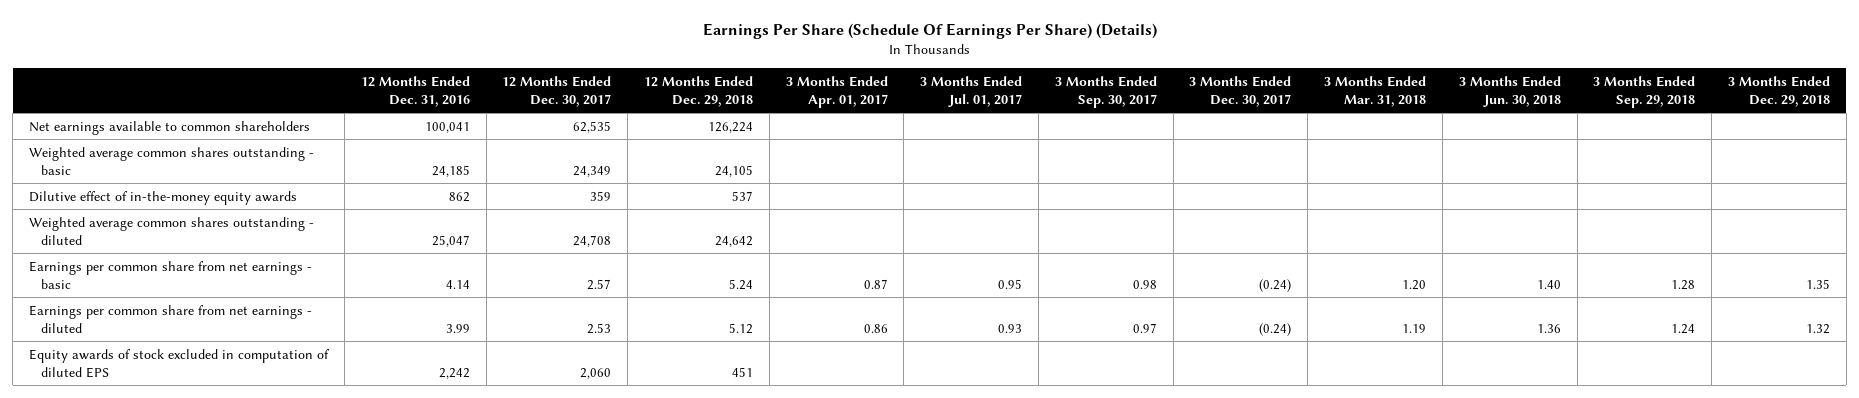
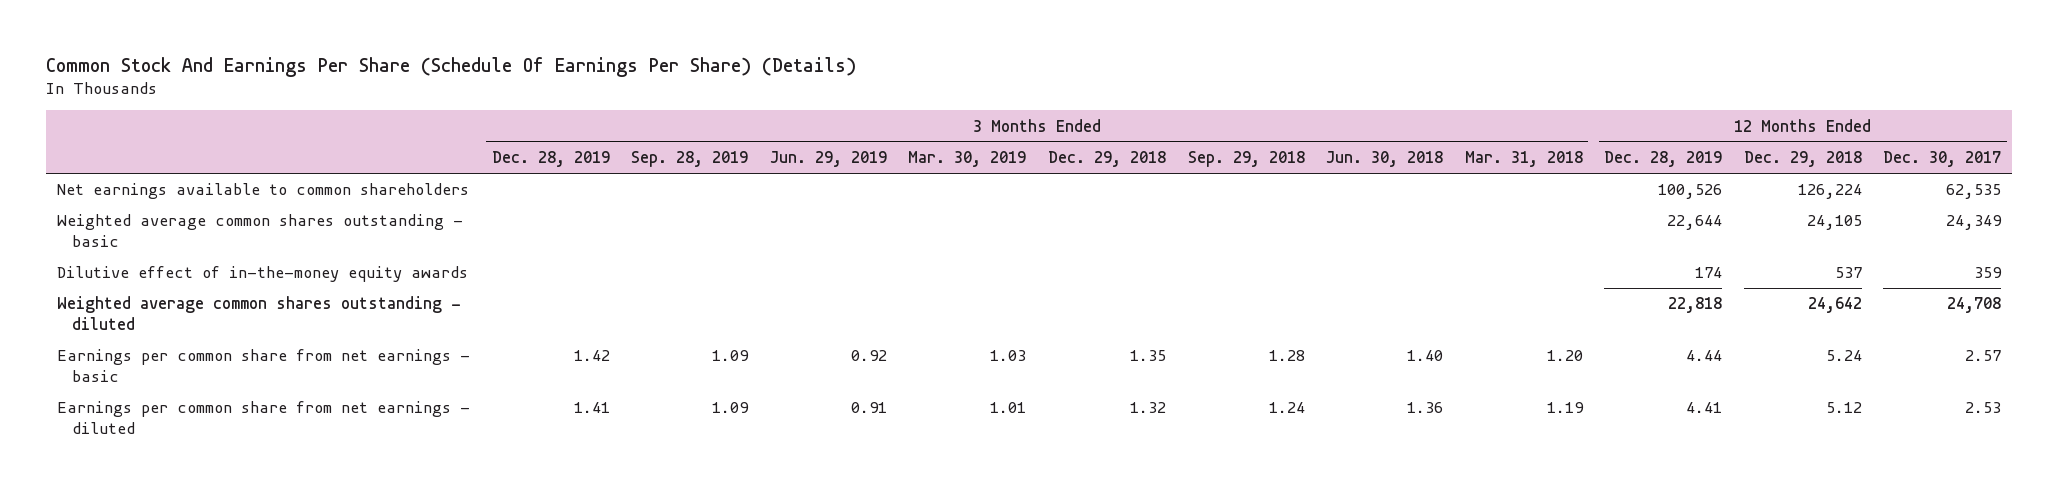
[702,22,1157,39] Earnings Per Share (Schedule Of Earnings Per Share) (Details) -> [46,56,857,77] Common Stock And Earnings Per Share (Schedule Of Earnings Per Share) (Details)
[360,75,470,107] 12 Months Ended Dec. 31, 2016 -> none
[785,75,888,108] 3 Months Ended Apr. 01, 2017 -> none
[920,75,1023,107] 3 Months Ended Jul. 01, 2017 -> none
[1054,75,1157,108] 3 Months Ended Sep. 30, 2017 -> none
[1189,75,1292,107] 3 Months Ended Dec. 30, 2017 -> none
none -> [491,151,610,168] Dec. 28, 2019
none -> [631,151,749,168] Sep. 28, 2019
none -> [769,151,887,168] Jun. 29, 2019
none -> [908,151,1027,168] Mar. 30, 2019
none -> [1604,151,1723,168] Dec. 28, 2019
[29,348,331,378] Equity awards of stock excluded in computation of diluted EPS -> none

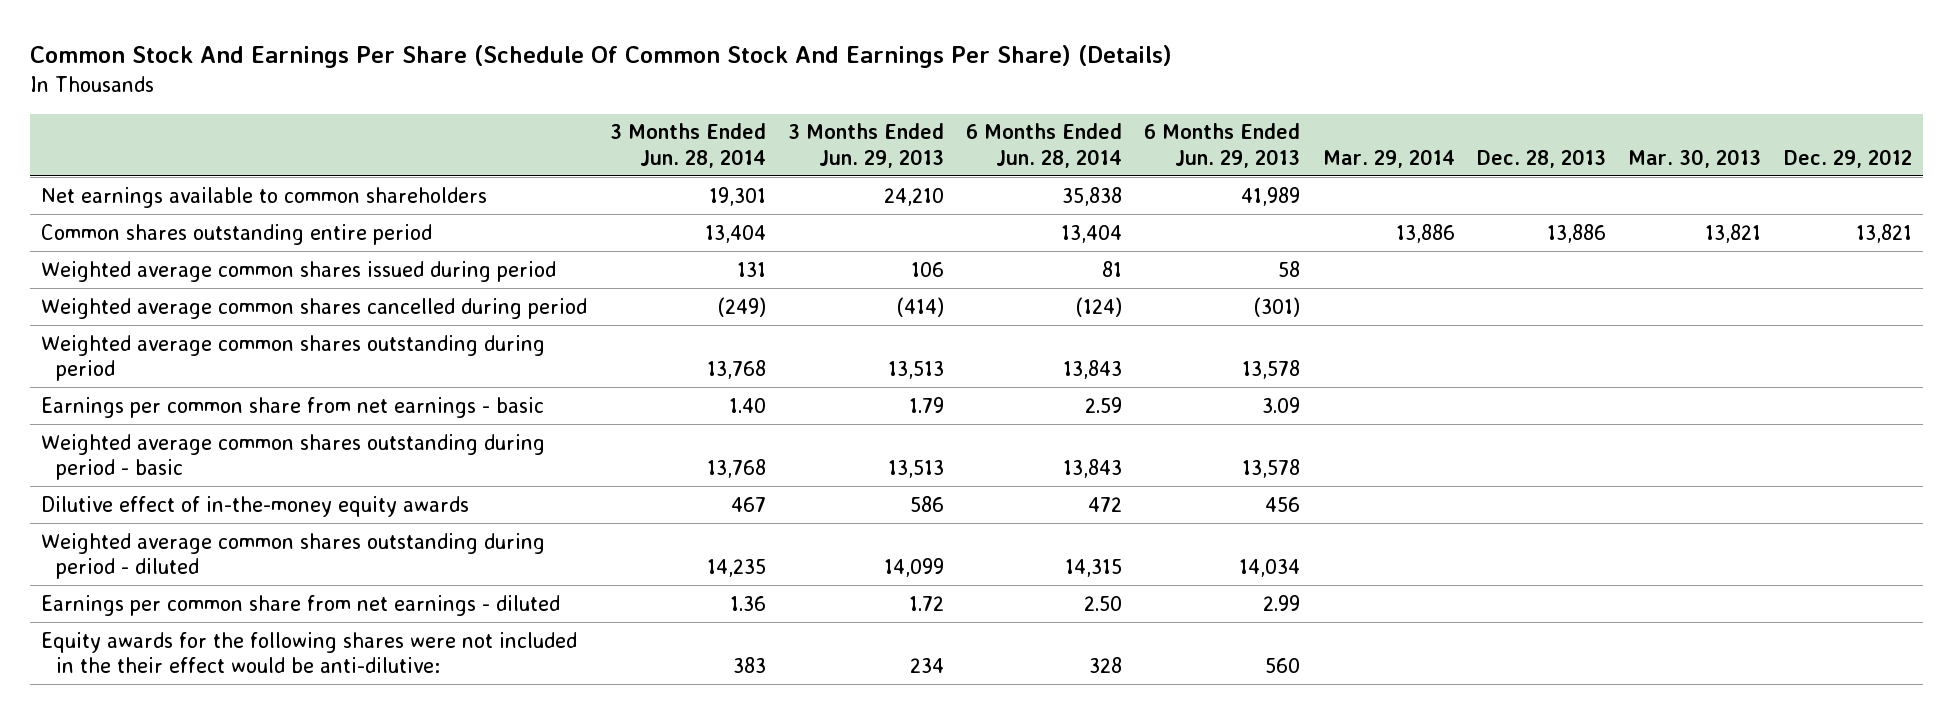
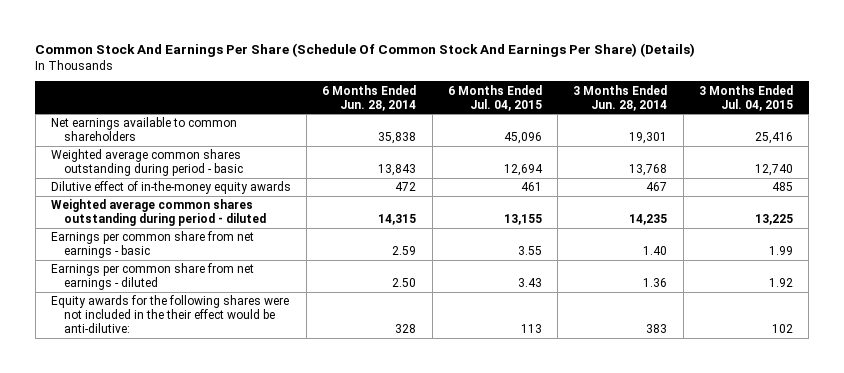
[787,123,944,168] 3 Months Ended Jun. 29, 2013 -> none
[1144,123,1301,168] 6 Months Ended Jun. 29, 2013 -> none
[1322,148,1455,168] Mar. 29, 2014 -> none
[1477,148,1607,168] Dec. 28, 2013 -> none
[1628,148,1762,168] Mar. 30, 2013 -> none
[1783,148,1912,168] Dec. 29, 2012 -> none
none -> [447,84,542,111] 6 Months Ended Jul. 04, 2015
none -> [698,84,793,111] 3 Months Ended Jul. 04, 2015
[41,223,433,245] Common shares outstanding entire period -> none
[41,260,557,282] Weighted average common shares issued during period -> none
[41,297,588,319] Weighted average common shares cancelled during period -> none
[41,334,546,381] Weighted average common shares outstanding during period -> none
[41,396,545,418] Earnings per common share from net earnings - basic -> [50,231,254,259] Earnings per common share from net earnings - basic

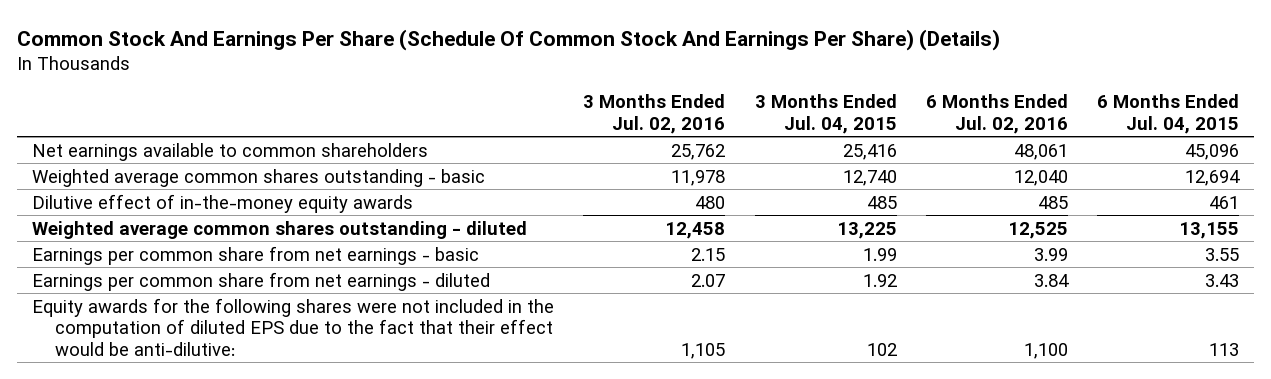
[322,84,417,111] 6 Months Ended Jun. 28, 2014 -> none
[573,84,668,111] 3 Months Ended Jun. 28, 2014 -> none
none -> [583,94,726,134] 3 Months Ended Jul. 02, 2016
none -> [925,94,1068,134] 6 Months Ended Jul. 02, 2016
[50,149,243,177] Weighted average common shares outstanding during period - basic -> [31,168,485,187] Weighted average common shares outstanding - basic
[50,199,266,227] Weighted average common shares outstanding during period - diluted -> [31,220,527,239] Weighted average common shares outstanding - diluted
[50,295,289,334] Equity awards for the following shares were not included in the their effect would be anti-dilutive: -> [31,297,554,356] Equity awards for the following shares were not included in the computation of diluted EPS due to the fact that their effect would be anti-dilutive:

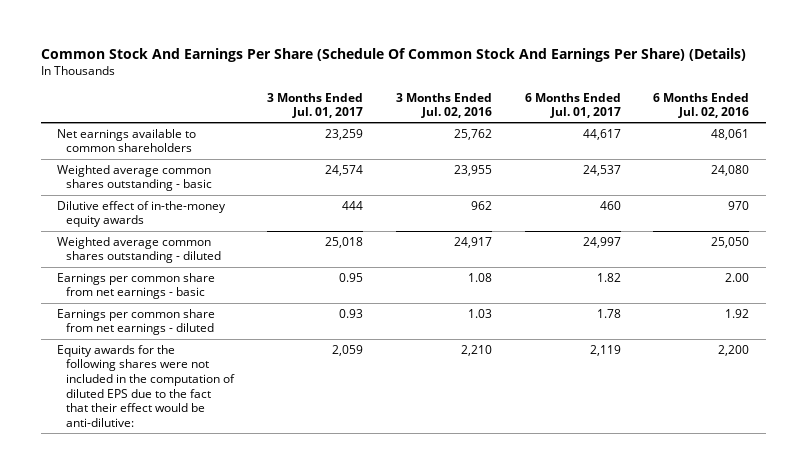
[754,94,897,134] 3 Months Ended Jul. 04, 2015 -> none
[1097,94,1240,134] 6 Months Ended Jul. 04, 2015 -> none
none -> [266,92,363,119] 3 Months Ended Jul. 01, 2017
none -> [524,92,621,119] 6 Months Ended Jul. 01, 2017
[671,169,726,186] 11,978 -> [453,164,492,176] 23,955
[1013,169,1068,186] 12,040 -> [711,164,750,176] 24,080
[695,195,726,209] 480 -> [470,200,492,210] 962
[1037,195,1068,209] 485 -> [728,200,750,210] 970
[665,221,726,239] 12,458 -> [453,236,492,248] 24,917
[1007,221,1068,239] 12,525 -> [711,236,750,248] 25,050
[691,247,726,261] 2.15 -> [467,272,492,282] 1.08
[1033,247,1068,261] 3.99 -> [725,272,750,282] 2.00
[691,273,726,287] 2.07 -> [467,308,492,318] 1.03
[1033,273,1069,287] 3.84 -> [725,308,750,318] 1.92
[681,342,726,359] 1,105 -> [460,344,492,356] 2,210
[1023,342,1068,359] 1,100 -> [718,344,750,356] 2,200

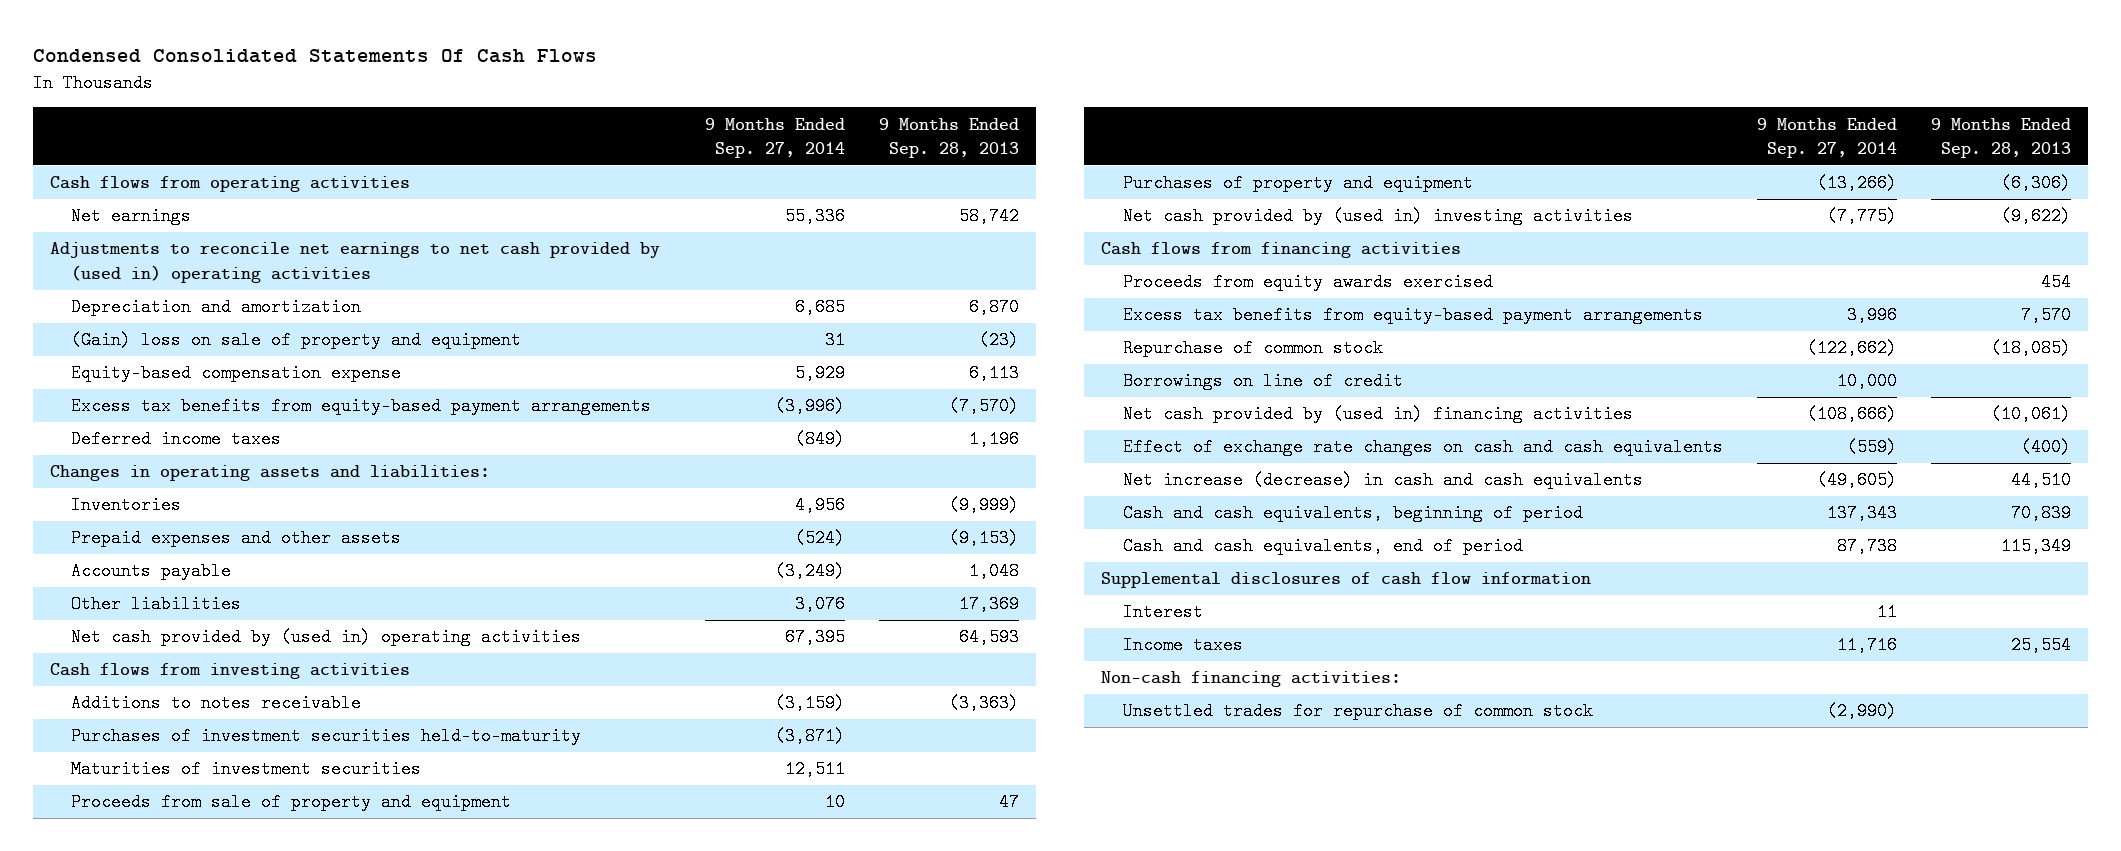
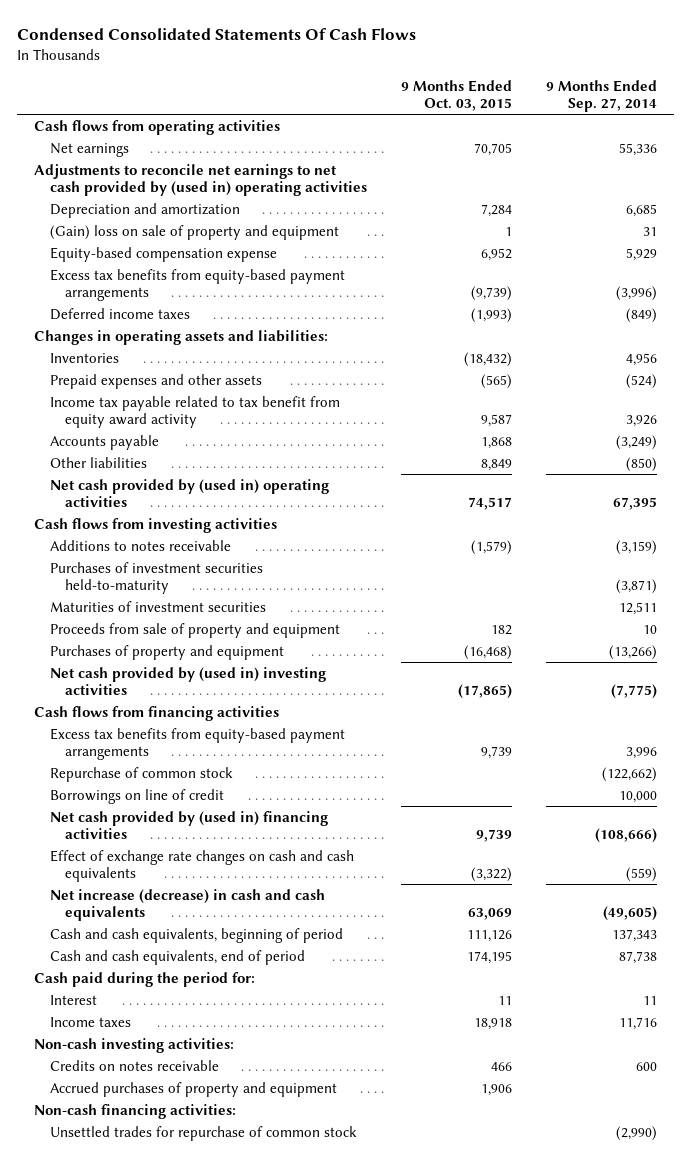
[879,117,1020,159] 9 Months Ended Sep. 28, 2013 -> none
none -> [400,79,512,112] 9 Months Ended Oct. 03, 2015
none -> [49,395,340,429] Income tax payable related to tax benefit from equity award activity
[795,595,846,614] 3,076 -> [626,456,658,472] (850)
[1122,273,1493,292] Proceeds from equity awards exercised -> none
[1101,572,1592,589] Supplemental disclosures of cash flow information -> [34,971,256,987] Cash paid during the period for:
none -> [34,1037,235,1053] Non-cash investing activities:
none -> [49,1059,219,1071] Credits on notes receivable
none -> [49,1081,337,1097] Accrued purchases of property and equipment

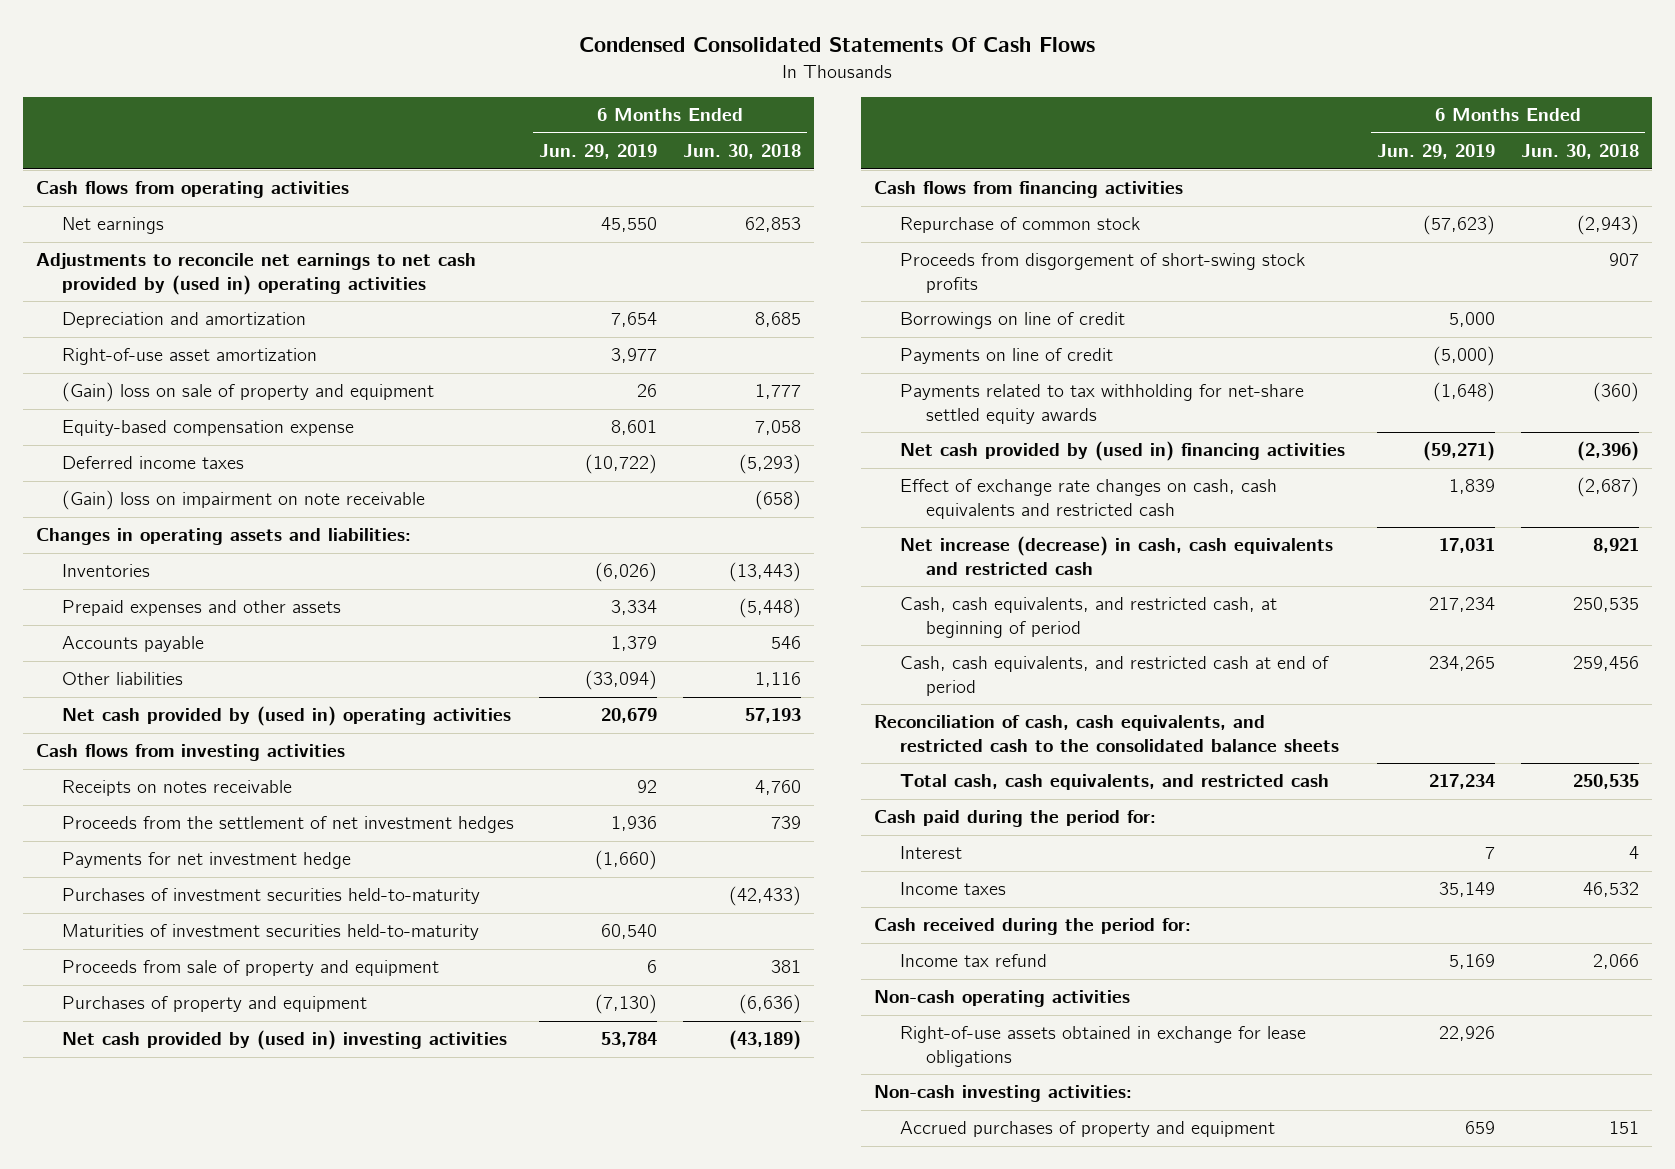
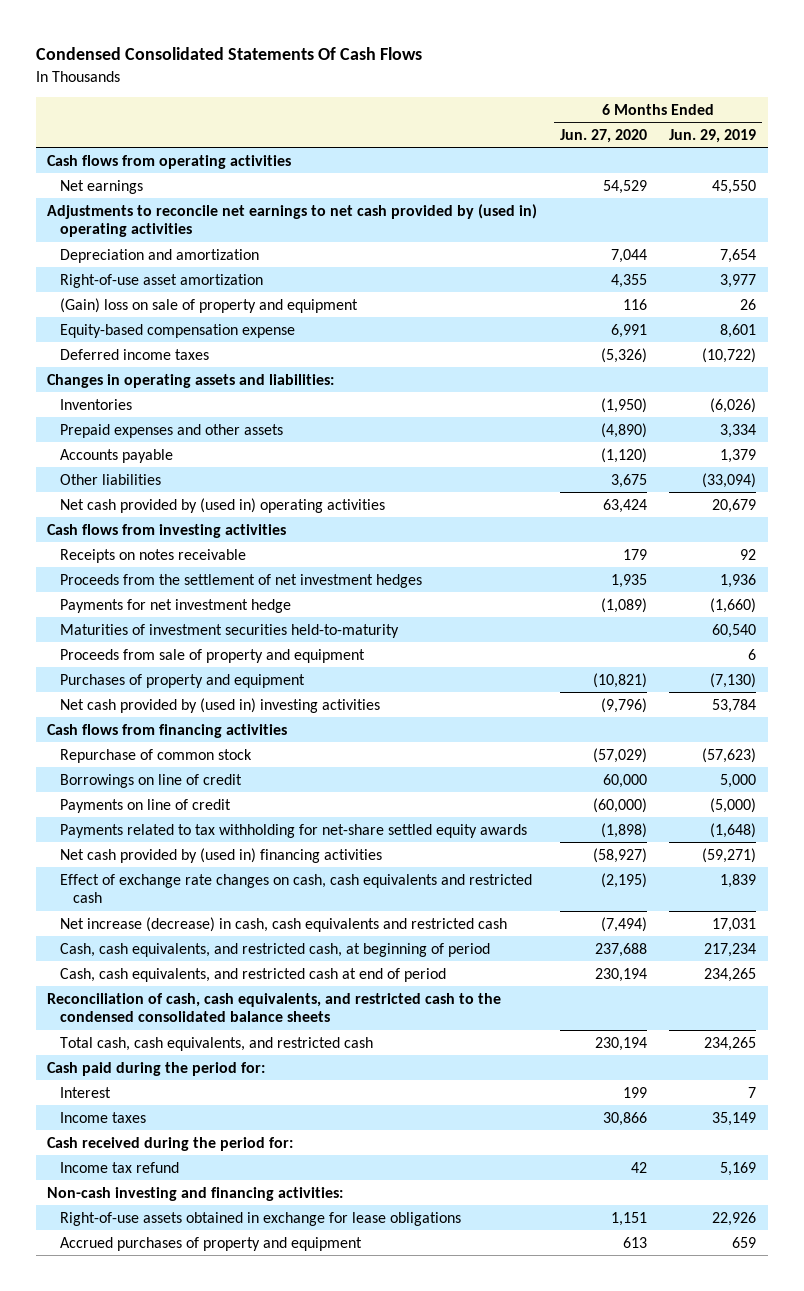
[683,144,802,160] Jun. 30, 2018 -> none
none -> [559,129,647,144] Jun. 27, 2020
[61,490,425,511] (Gain) loss on impairment on note receivable -> none
[61,888,480,905] Purchases of investment securities held-to-maturity -> none
[899,253,1305,293] Proceeds from disgorgement of short-swing stock profits -> none
[873,715,1339,752] Reconciliation of cash, cash equivalents, and restricted cash to the consolidated balance sheets -> [47,992,502,1023] Reconciliation of cash, cash equivalents, and restricted cash to the condensed consolidated balance sheets
[1429,774,1496,790] 217,234 -> [704,1036,757,1051] 234,265
[873,990,1130,1008] Non-cash operating activities -> none
none -> [47,1186,344,1201] Non-cash investing and financing activities:
[873,1085,1132,1103] Non-cash investing activities: -> none

